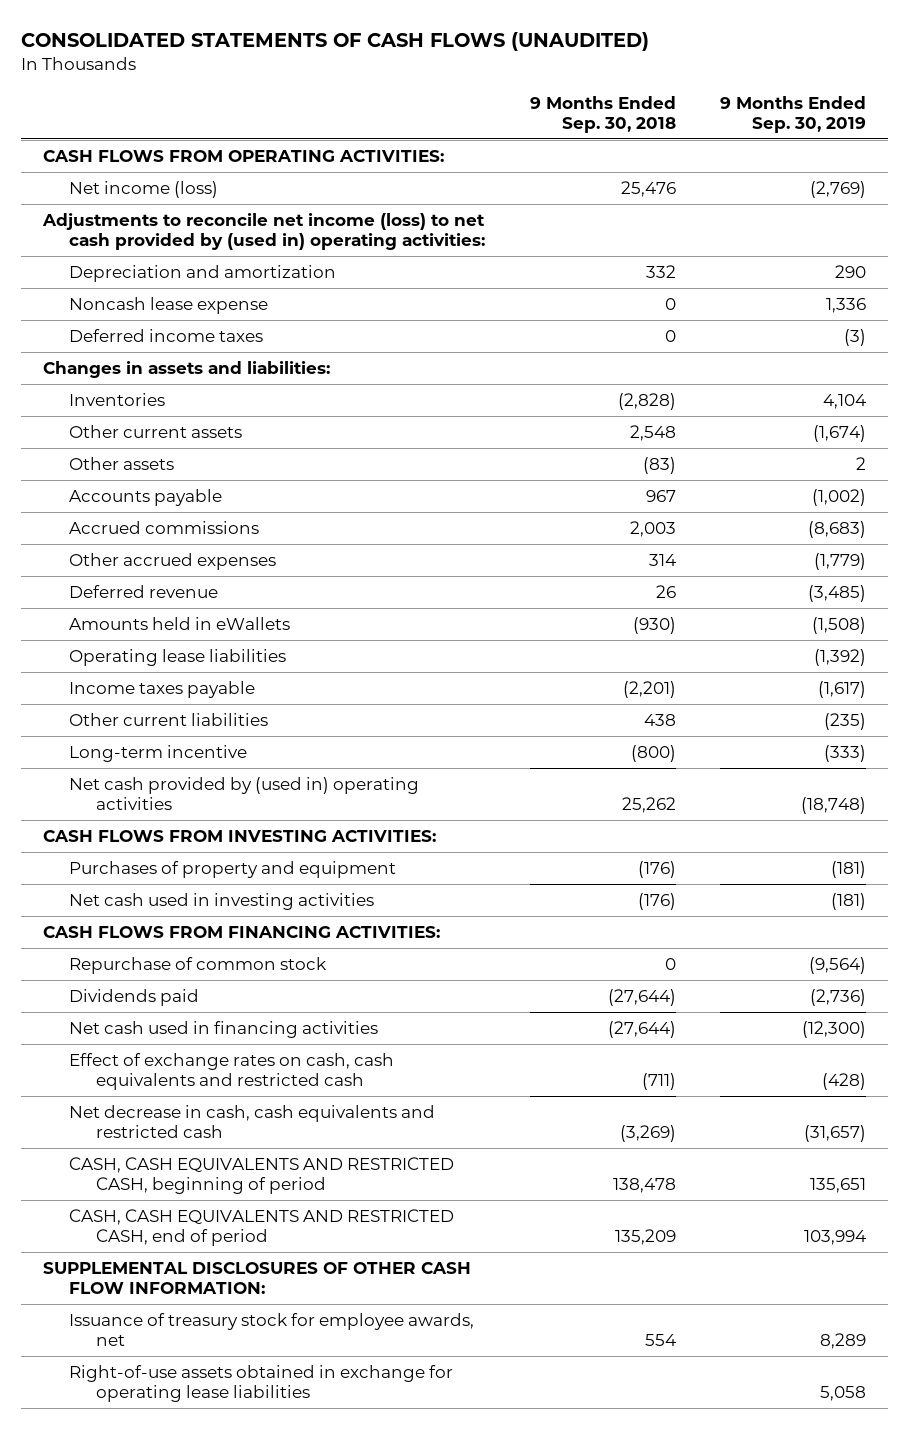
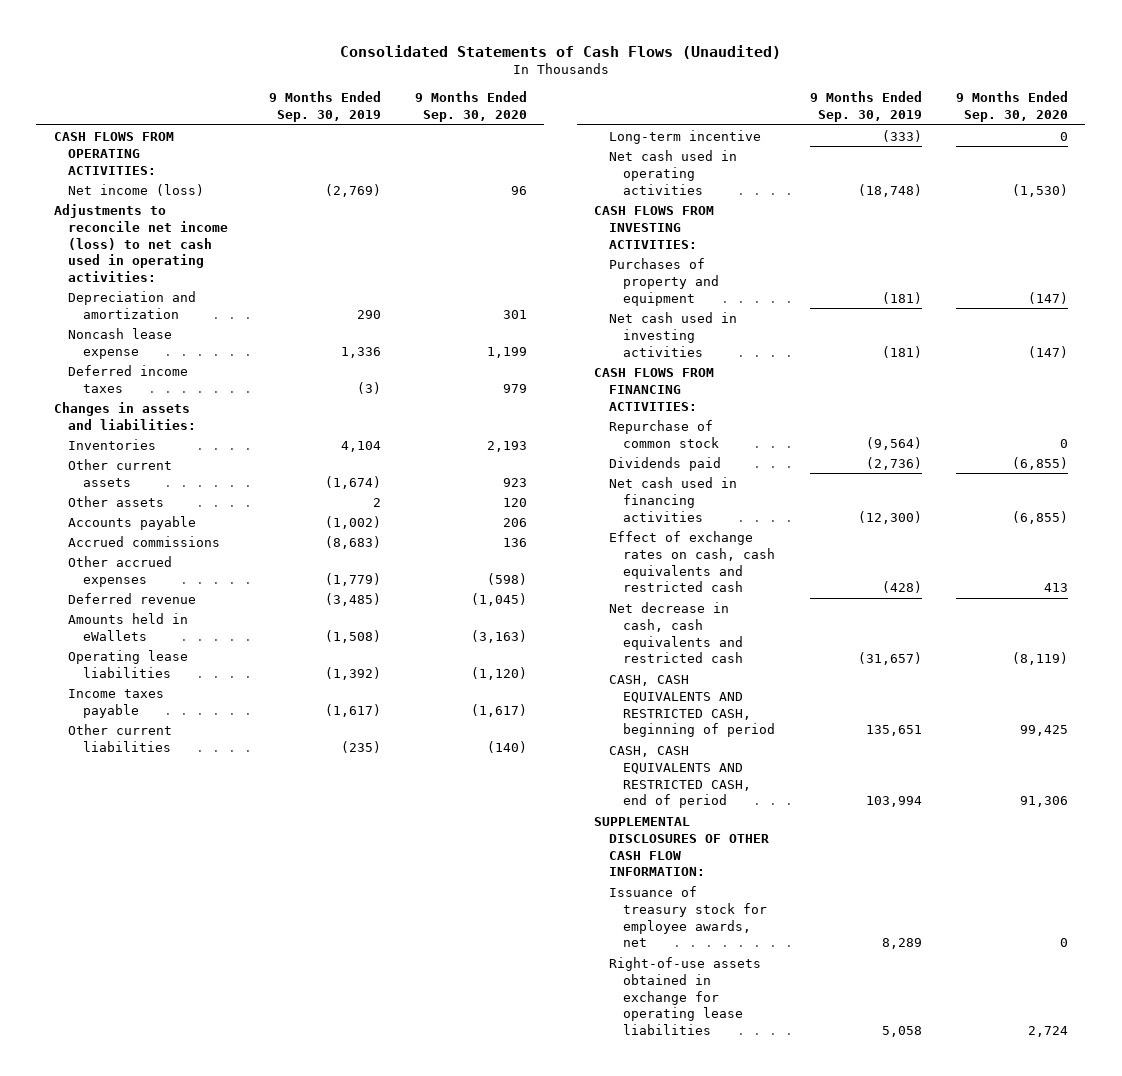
[20,32,649,52] CONSOLIDATED STATEMENTS OF CASH FLOWS (UNAUDITED) -> [339,44,781,59] Consolidated Statements of Cash Flows (Unaudited)
[529,95,676,133] 9 Months Ended Sep. 30, 2018 -> none
none -> [415,91,528,123] 9 Months Ended Sep. 30, 2020
[41,213,486,250] Adjustments to reconcile net income (loss) to net cash provided by (used in) operating activities: -> [53,203,229,283] Adjustments to reconcile net income (loss) to net cash used in operating activities:
[69,777,420,810] Net cash provided by (used in) operating activities -> [608,149,737,195] Net cash used in operating activities

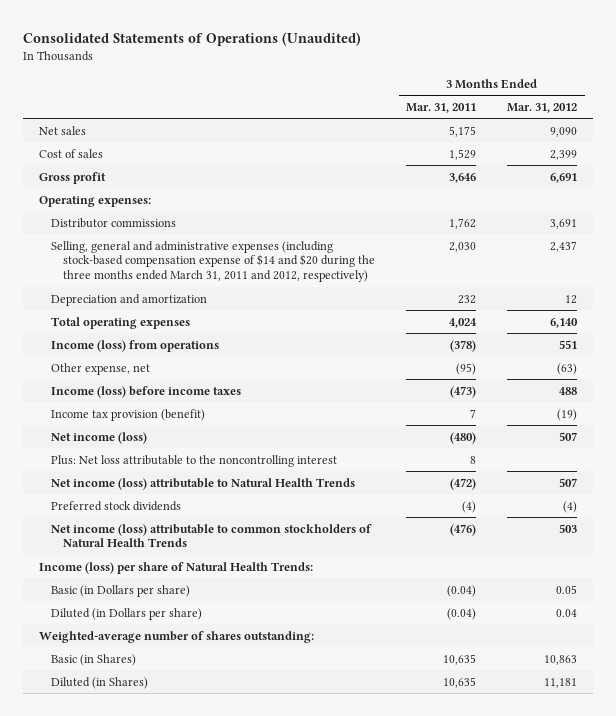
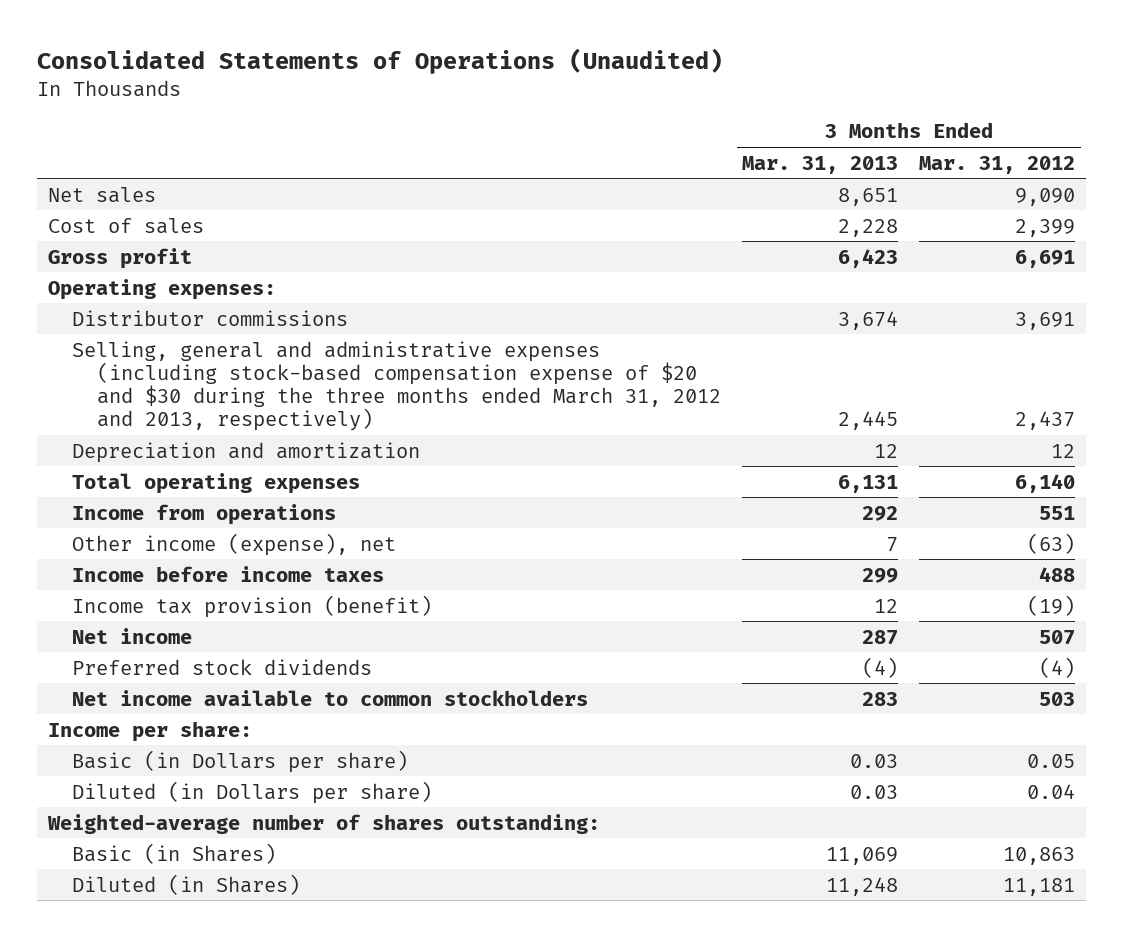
[406,102,477,113] Mar. 31, 2011 -> none
none -> [742,155,899,174] Mar. 31, 2013
[50,240,376,283] Selling, general and administrative expenses (including stock-based compensation expense of $14 and $20 during the three months ended March 31, 2011 and 2012, respectively) -> [72,340,721,431] Selling, general and administrative expenses (including stock-based compensation expense of $20 and $30 during the three months ended March 31, 2012 and 2013, respectively)
[50,339,219,352] Income (loss) from operations -> [72,503,337,525] Income from operations
[50,362,150,375] Other expense, net -> [72,532,397,556] Other income (expense), net
[50,385,241,398] Income (loss) before income taxes -> [72,565,385,582] Income before income taxes
[50,454,337,467] Plus: Net loss attributable to the noncontrolling interest -> none
[50,477,355,490] Net income (loss) attributable to Natural Health Trends -> none
[50,431,147,444] Net income (loss) -> [72,627,193,644] Net income
[38,561,313,574] Income (loss) per share of Natural Health Trends: -> none
[50,523,372,548] Net income (loss) attributable to common stockholders of Natural Health Trends -> [72,689,589,706] Net income available to common stockholders
none -> [48,720,253,742] Income per share:

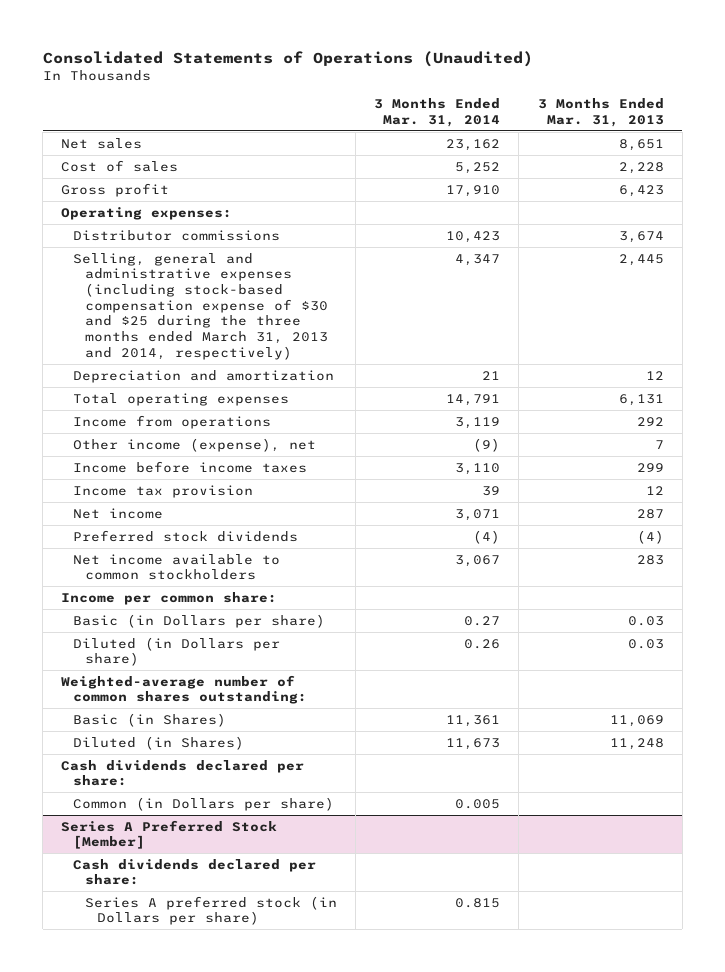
[919,155,1076,174] Mar. 31, 2012 -> none
none -> [374,98,501,127] 3 Months Ended Mar. 31, 2014
[72,340,721,431] Selling, general and administrative expenses (including stock-based compensation expense of $20 and $30 during the three months ended March 31, 2012 and 2013, respectively) -> [73,252,329,360] Selling, general and administrative expenses (including stock-based compensation expense of $30 and $25 during the three months ended March 31, 2013 and 2014, respectively)
[72,594,433,618] Income tax provision (benefit) -> [73,484,254,498] Income tax provision
[48,720,253,742] Income per share: -> [61,591,278,605] Income per common share:
[47,813,601,834] Weighted-average number of shares outstanding: -> [61,674,308,705] Weighted-average number of common shares outstanding:
none -> [61,759,305,787] Cash dividends declared per share:
none -> [73,796,335,811] Common (in Dollars per share)
none -> [61,819,278,850] Series A Preferred Stock [Member]
none -> [73,858,317,886] Cash dividends declared per share:
none -> [85,895,338,926] Series A preferred stock (in Dollars per share)

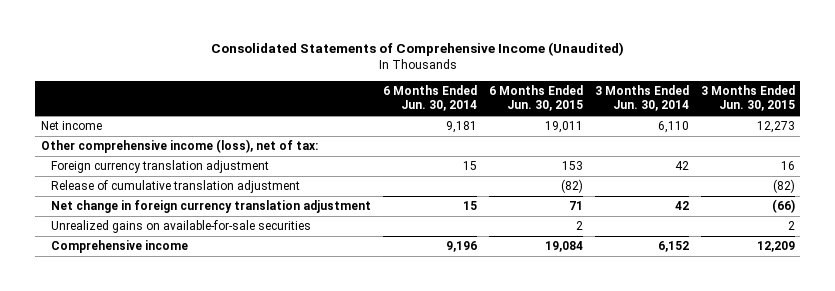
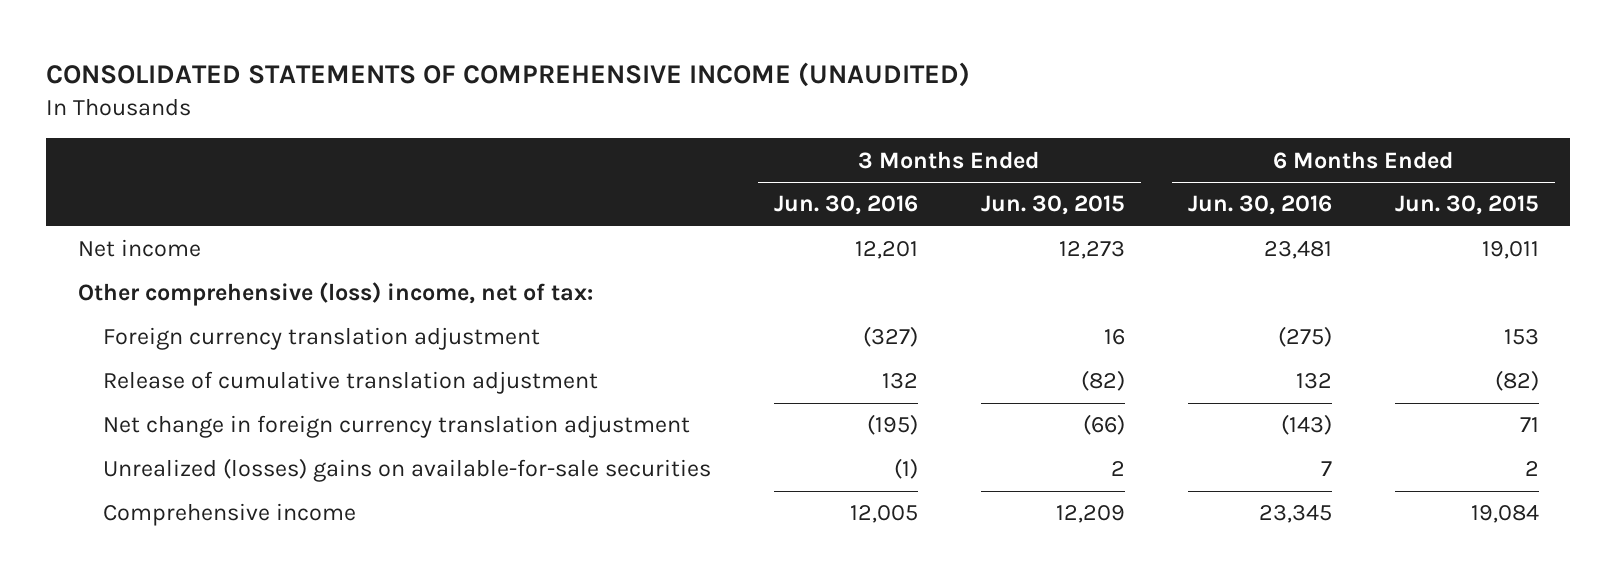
[210,41,624,56] Consolidated Statements of Comprehensive Income (Unaudited) -> [46,61,971,87] CONSOLIDATED STATEMENTS OF COMPREHENSIVE INCOME (UNAUDITED)
[383,84,478,112] 6 Months Ended Jun. 30, 2014 -> none
[594,84,689,112] 3 Months Ended Jun. 30, 2014 -> none
none -> [773,195,918,216] Jun. 30, 2016
none -> [1187,195,1332,216] Jun. 30, 2016
[40,139,318,154] Other comprehensive income (loss), net of tax: -> [77,282,593,307] Other comprehensive (loss) income, net of tax:
[51,220,312,234] Unrealized gains on available-for-sale securities -> [102,458,711,483] Unrealized (losses) gains on available-for-sale securities

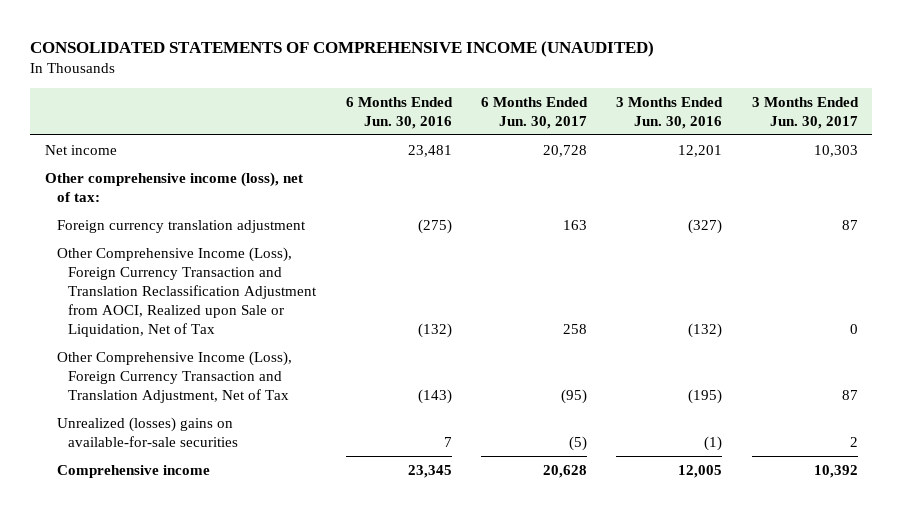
[980,195,1125,216] Jun. 30, 2015 -> none
[1394,195,1539,216] Jun. 30, 2015 -> none
none -> [481,96,589,129] 6 Months Ended Jun. 30, 2017
none -> [751,96,859,129] 3 Months Ended Jun. 30, 2017
[77,282,593,307] Other comprehensive (loss) income, net of tax: -> [45,171,304,202] Other comprehensive income (loss), net of tax:
[102,371,598,395] Release of cumulative translation adjustment -> none
none -> [56,246,318,338] Other Comprehensive Income (Loss), Foreign Currency Transaction and Translation Reclassification Adjustment from AOCI, Realized upon Sale or Liquidation, Net of Tax
[102,415,690,439] Net change in foreign currency translation adjustment -> [56,350,292,403] Other Comprehensive Income (Loss), Foreign Currency Transaction and Translation Adjustment, Net of Tax

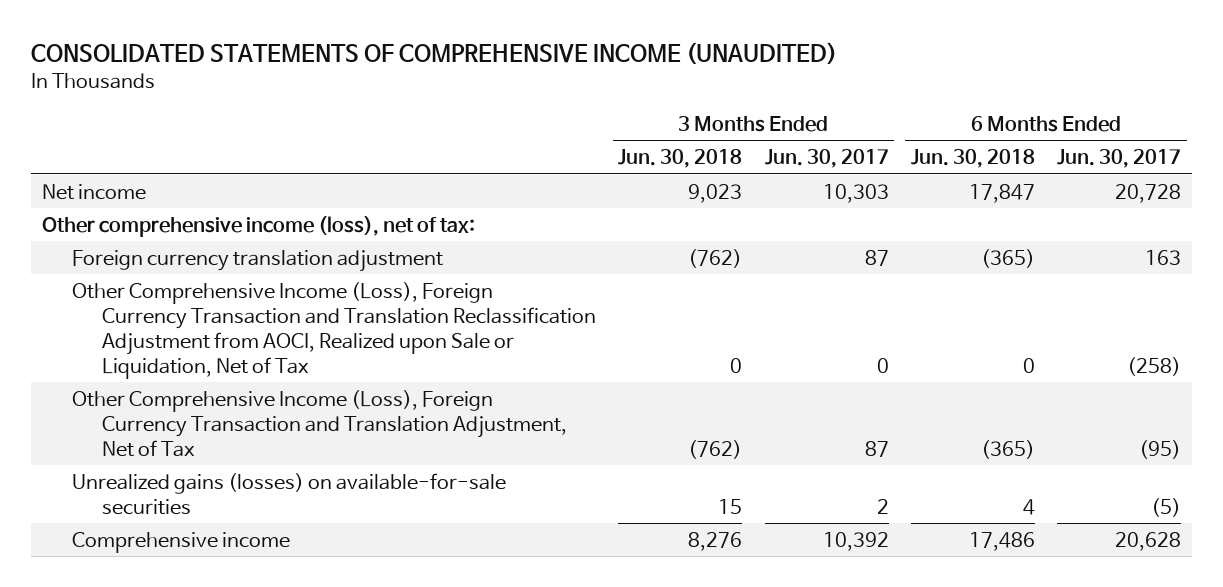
[345,96,453,129] 6 Months Ended Jun. 30, 2016 -> none
[616,96,724,129] 3 Months Ended Jun. 30, 2016 -> none
none -> [618,149,743,169] Jun. 30, 2018
none -> [910,149,1035,169] Jun. 30, 2018
[563,324,588,335] 258 -> [1126,356,1181,376] (258)
[56,416,239,447] Unrealized (losses) gains on available-for-sale securities -> [71,472,506,515] Unrealized gains (losses) on available-for-sale securities

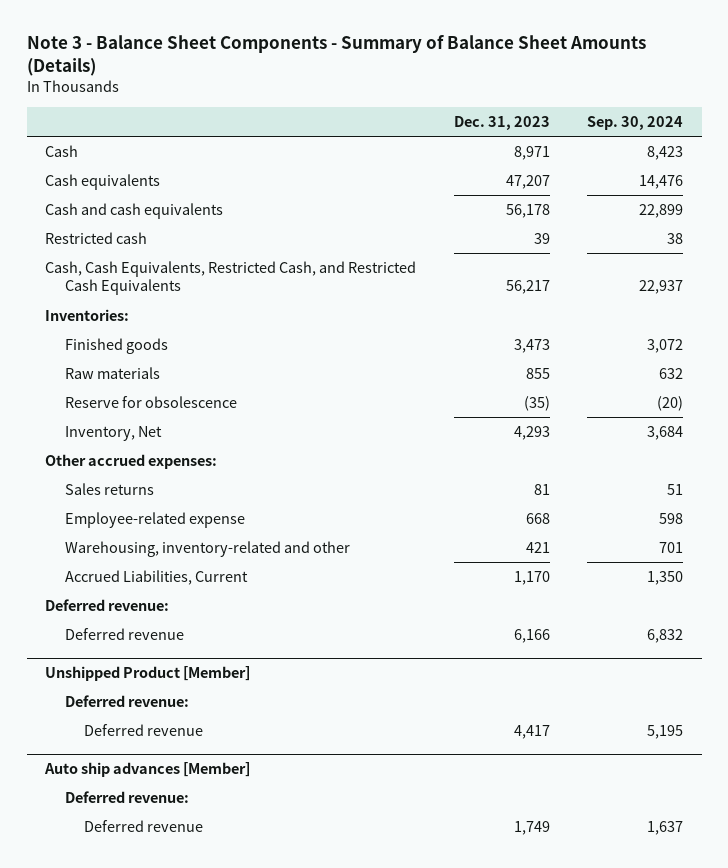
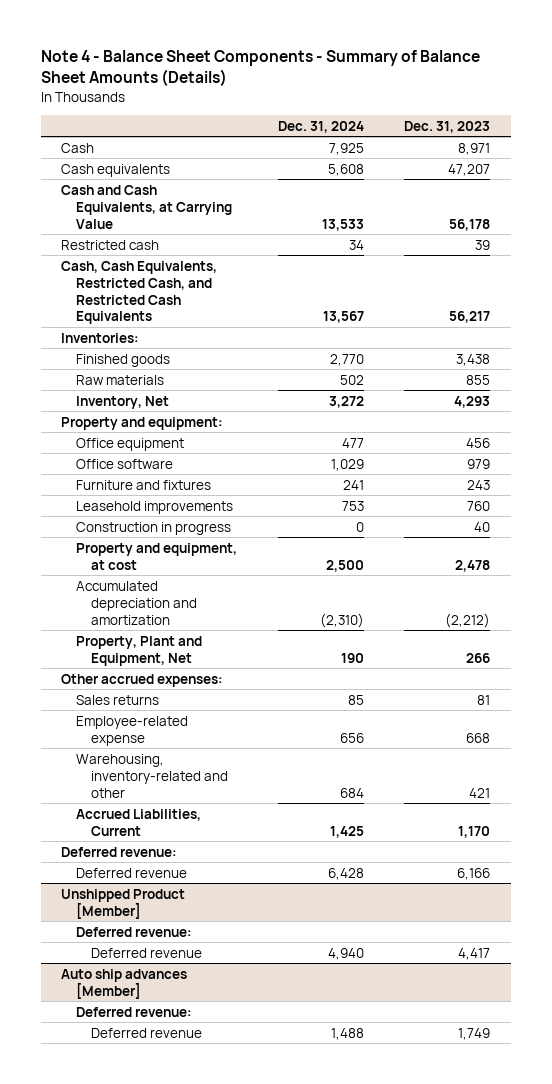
[26,35,646,77] Note 3 - Balance Sheet Components - Summary of Balance Sheet Amounts (Details) -> [41,50,481,87] Note 4 - Balance Sheet Components - Summary of Balance Sheet Amounts (Details)
[586,115,683,130] Sep. 30, 2024 -> none
none -> [277,120,364,133] Dec. 31, 2024
[45,202,224,219] Cash and cash equivalents -> [61,184,233,229] Cash and Cash Equivalents, at Carrying Value
[513,338,550,353] 3,473 -> [456,353,491,366] 3,438
[64,395,237,408] Reserve for obsolescence -> none
none -> [61,416,224,430] Property and equipment:
none -> [76,437,185,451] Office equipment
none -> [76,458,174,469] Office software
none -> [76,479,212,490] Furniture and fixtures
none -> [76,500,234,514] Leasehold improvements
none -> [76,521,232,535] Construction in progress
none -> [76,542,238,570] Property and equipment, at cost
none -> [76,580,197,625] Accumulated depreciation and amortization
none -> [76,635,203,666] Property, Plant and Equipment, Net

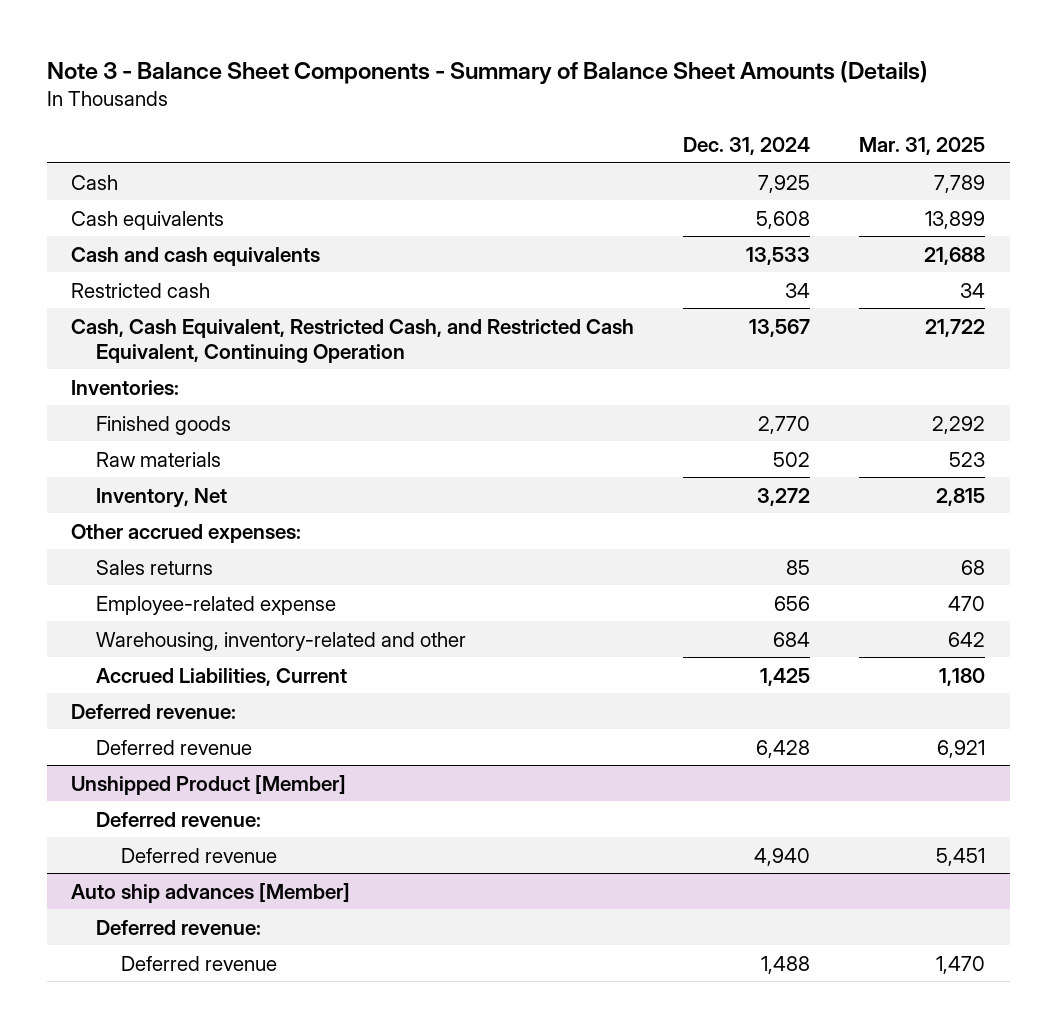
[41,50,481,87] Note 4 - Balance Sheet Components - Summary of Balance Sheet Amounts (Details) -> [47,60,929,84] Note 3 - Balance Sheet Components - Summary of Balance Sheet Amounts (Details)
[404,120,491,133] Dec. 31, 2023 -> none
none -> [859,137,986,156] Mar. 31, 2025
[61,184,233,229] Cash and Cash Equivalents, at Carrying Value -> [71,246,321,266] Cash and cash equivalents
[61,260,218,325] Cash, Cash Equivalents, Restricted Cash, and Restricted Cash Equivalents -> [71,318,635,363] Cash, Cash Equivalent, Restricted Cash, and Restricted Cash Equivalent, Continuing Operation
[61,416,224,430] Property and equipment: -> none
[76,437,185,451] Office equipment -> none
[76,458,174,469] Office software -> none
[76,479,212,490] Furniture and fixtures -> none
[76,500,234,514] Leasehold improvements -> none
[76,521,232,535] Construction in progress -> none
[76,542,238,570] Property and equipment, at cost -> none
[76,580,197,625] Accumulated depreciation and amortization -> none
[76,635,203,666] Property, Plant and Equipment, Net -> none

